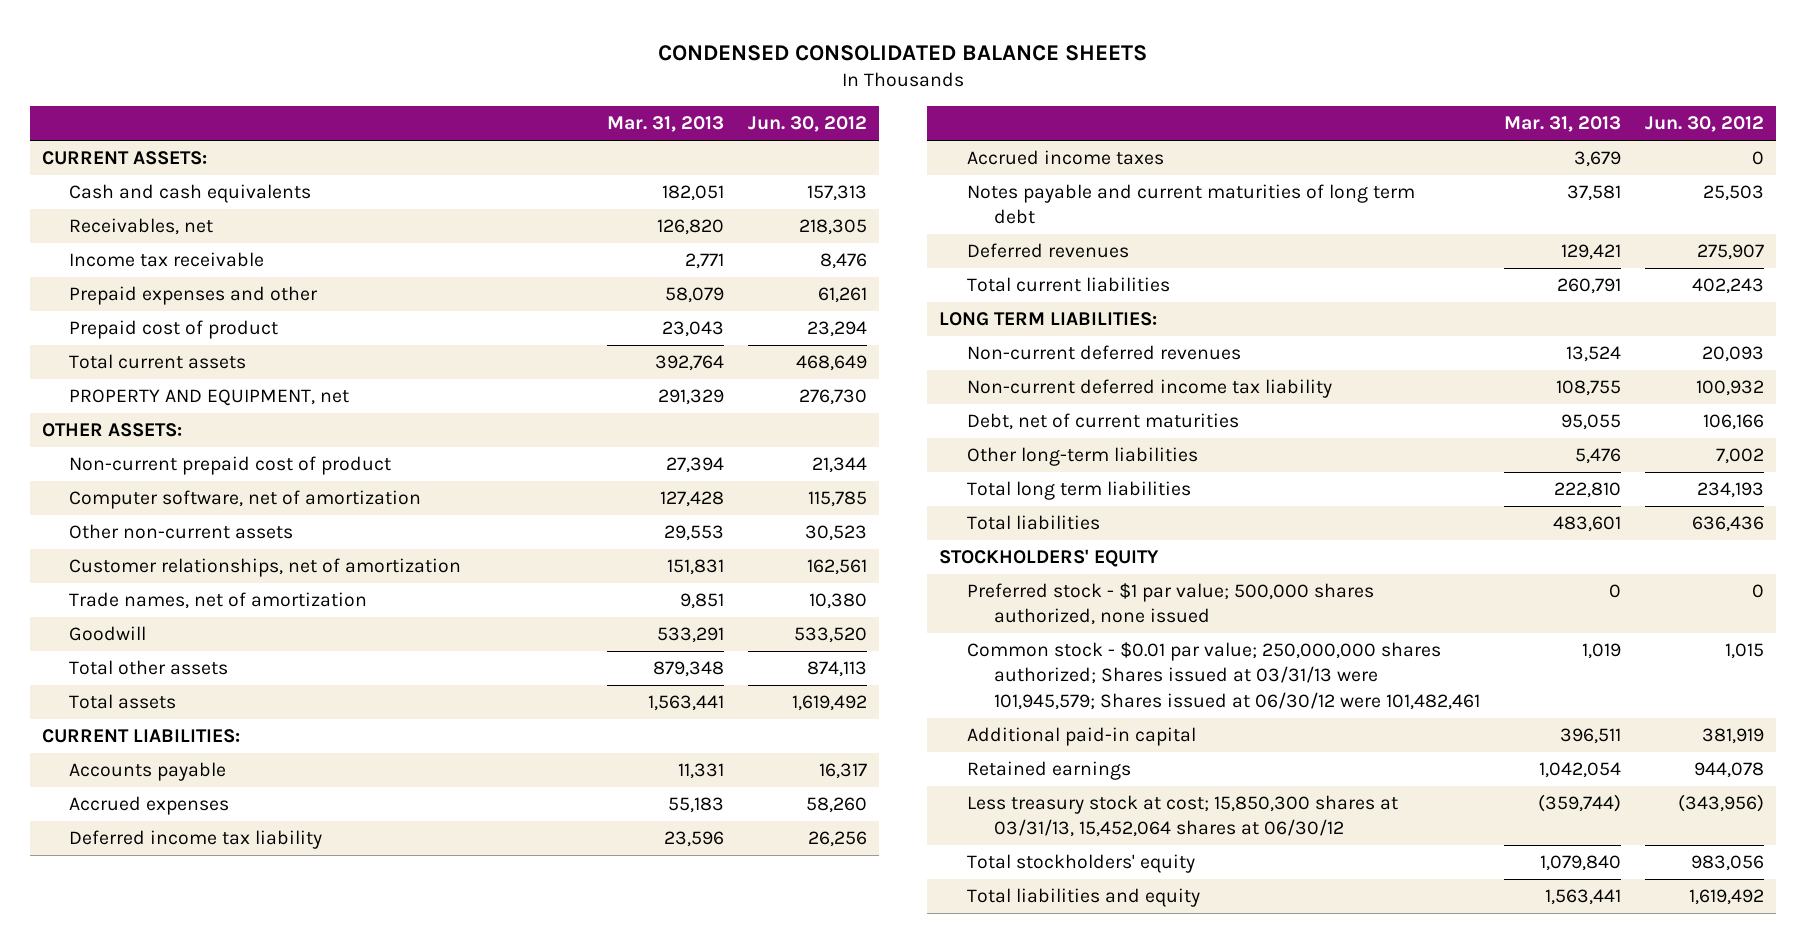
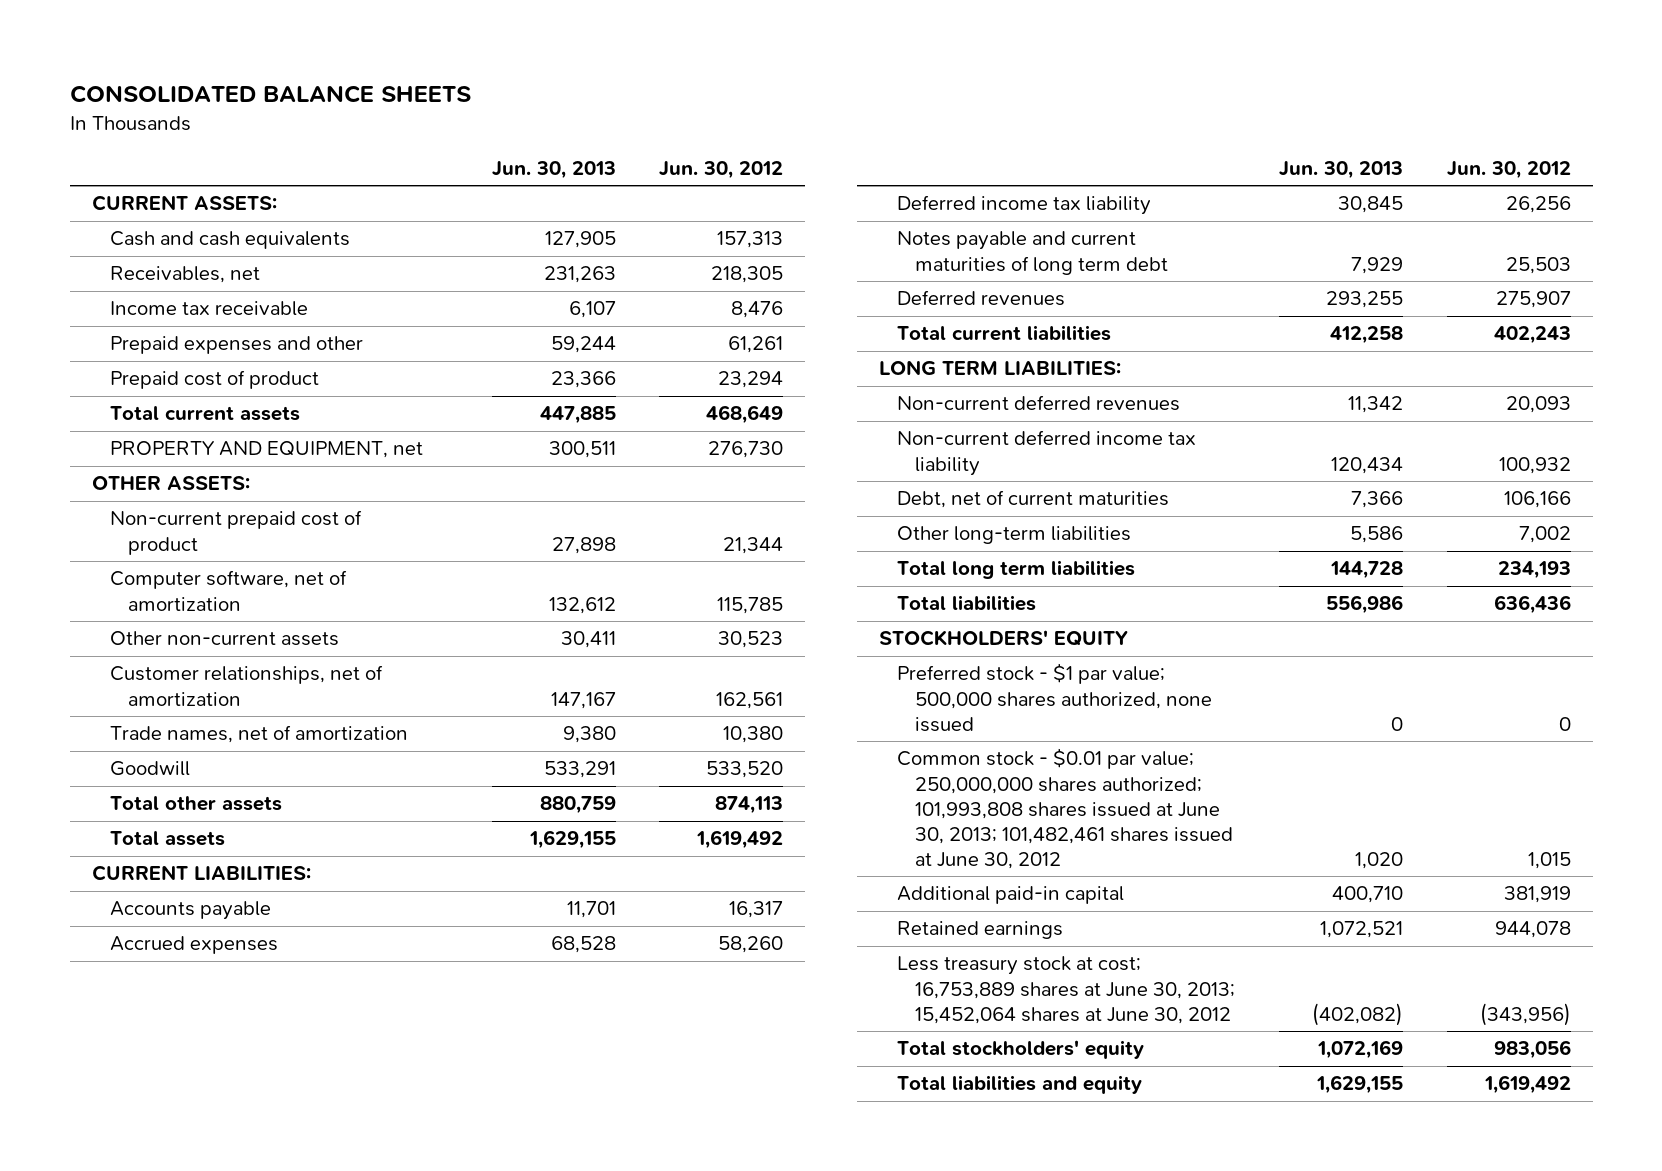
[657,45,1147,62] CONDENSED CONSOLIDATED BALANCE SHEETS -> [69,84,471,103] CONSOLIDATED BALANCE SHEETS
[606,116,724,133] Mar. 31, 2013 -> none
none -> [491,160,616,179] Jun. 30, 2013
[966,150,1164,166] Accrued income taxes -> none
[966,642,1481,710] Common stock - $0.01 par value; 250,000,000 shares authorized; Shares issued at 03/31/13 were 101,945,579; Shares issued at 06/30/12 were 101,482,461 -> [897,748,1234,869] Common stock - $0.01 par value; 250,000,000 shares authorized; 101,993,808 shares issued at June 30, 2013; 101,482,461 shares issued at June 30, 2012
[966,795,1398,838] Less treasury stock at cost; 15,850,300 shares at 03/31/13, 15,452,064 shares at 06/30/12 -> [897,956,1236,1024] Less treasury stock at cost; 16,753,889 shares at June 30, 2013; 15,452,064 shares at June 30, 2012

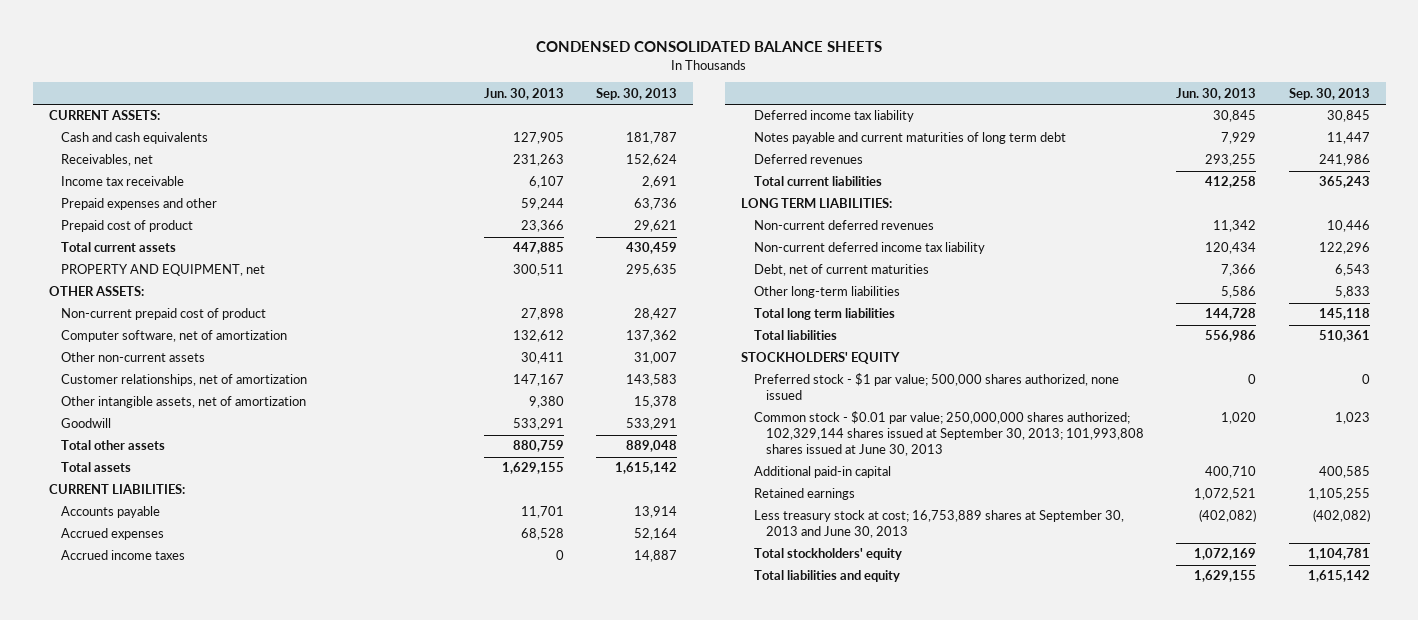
[69,84,471,103] CONSOLIDATED BALANCE SHEETS -> [536,41,883,53] CONDENSED CONSOLIDATED BALANCE SHEETS
[659,160,784,179] Jun. 30, 2012 -> none
none -> [596,87,678,100] Sep. 30, 2013
[109,725,408,744] Trade names, net of amortization -> [61,396,307,409] Other intangible assets, net of amortization
none -> [61,550,186,561] Accrued income taxes
[897,748,1234,869] Common stock - $0.01 par value; 250,000,000 shares authorized; 101,993,808 shares issued at June 30, 2013; 101,482,461 shares issued at June 30, 2012 -> [753,411,1144,457] Common stock - $0.01 par value; 250,000,000 shares authorized; 102,329,144 shares issued at September 30, 2013; 101,993,808 shares issued at June 30, 2013
[897,956,1236,1024] Less treasury stock at cost; 16,753,889 shares at June 30, 2013; 15,452,064 shares at June 30, 2012 -> [753,510,1124,539] Less treasury stock at cost; 16,753,889 shares at September 30, 2013 and June 30, 2013

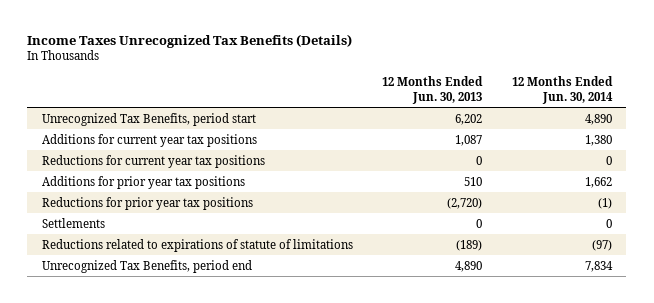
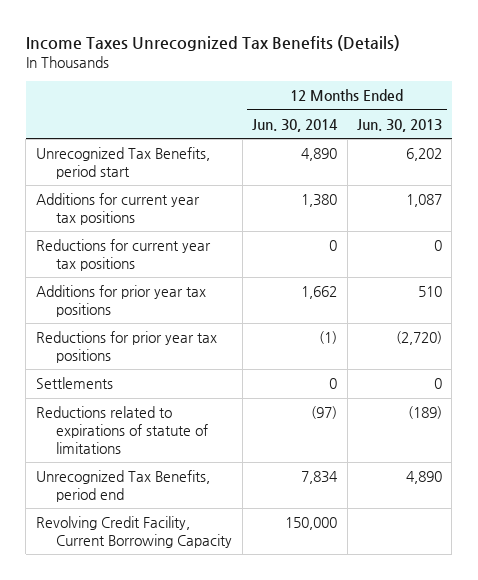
none -> [35,516,233,549] Revolving Credit Facility, Current Borrowing Capacity

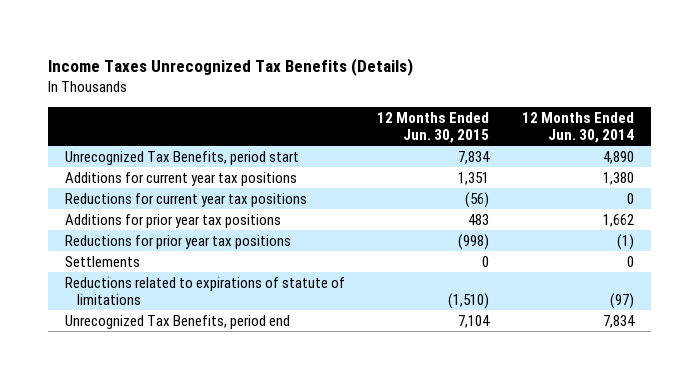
[357,118,443,132] Jun. 30, 2013 -> none
none -> [377,111,490,143] 12 Months Ended Jun. 30, 2015
[35,516,233,549] Revolving Credit Facility, Current Borrowing Capacity -> none

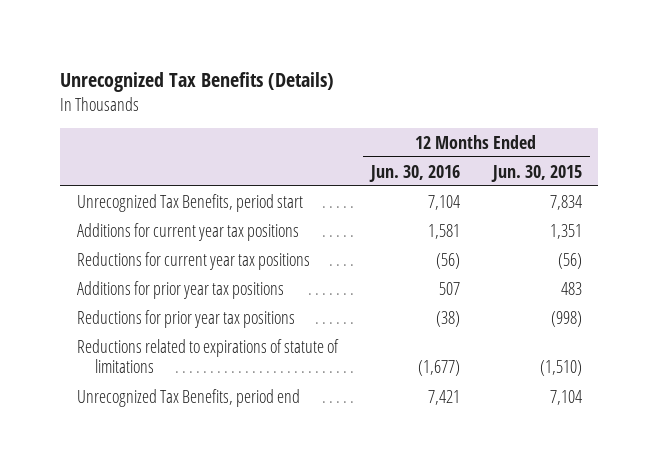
[48,57,414,76] Income Taxes Unrecognized Tax Benefits (Details) -> [60,72,335,93] Unrecognized Tax Benefits (Details)
[522,111,635,143] 12 Months Ended Jun. 30, 2014 -> none
none -> [368,164,460,182] Jun. 30, 2016
[64,255,140,267] Settlements -> none

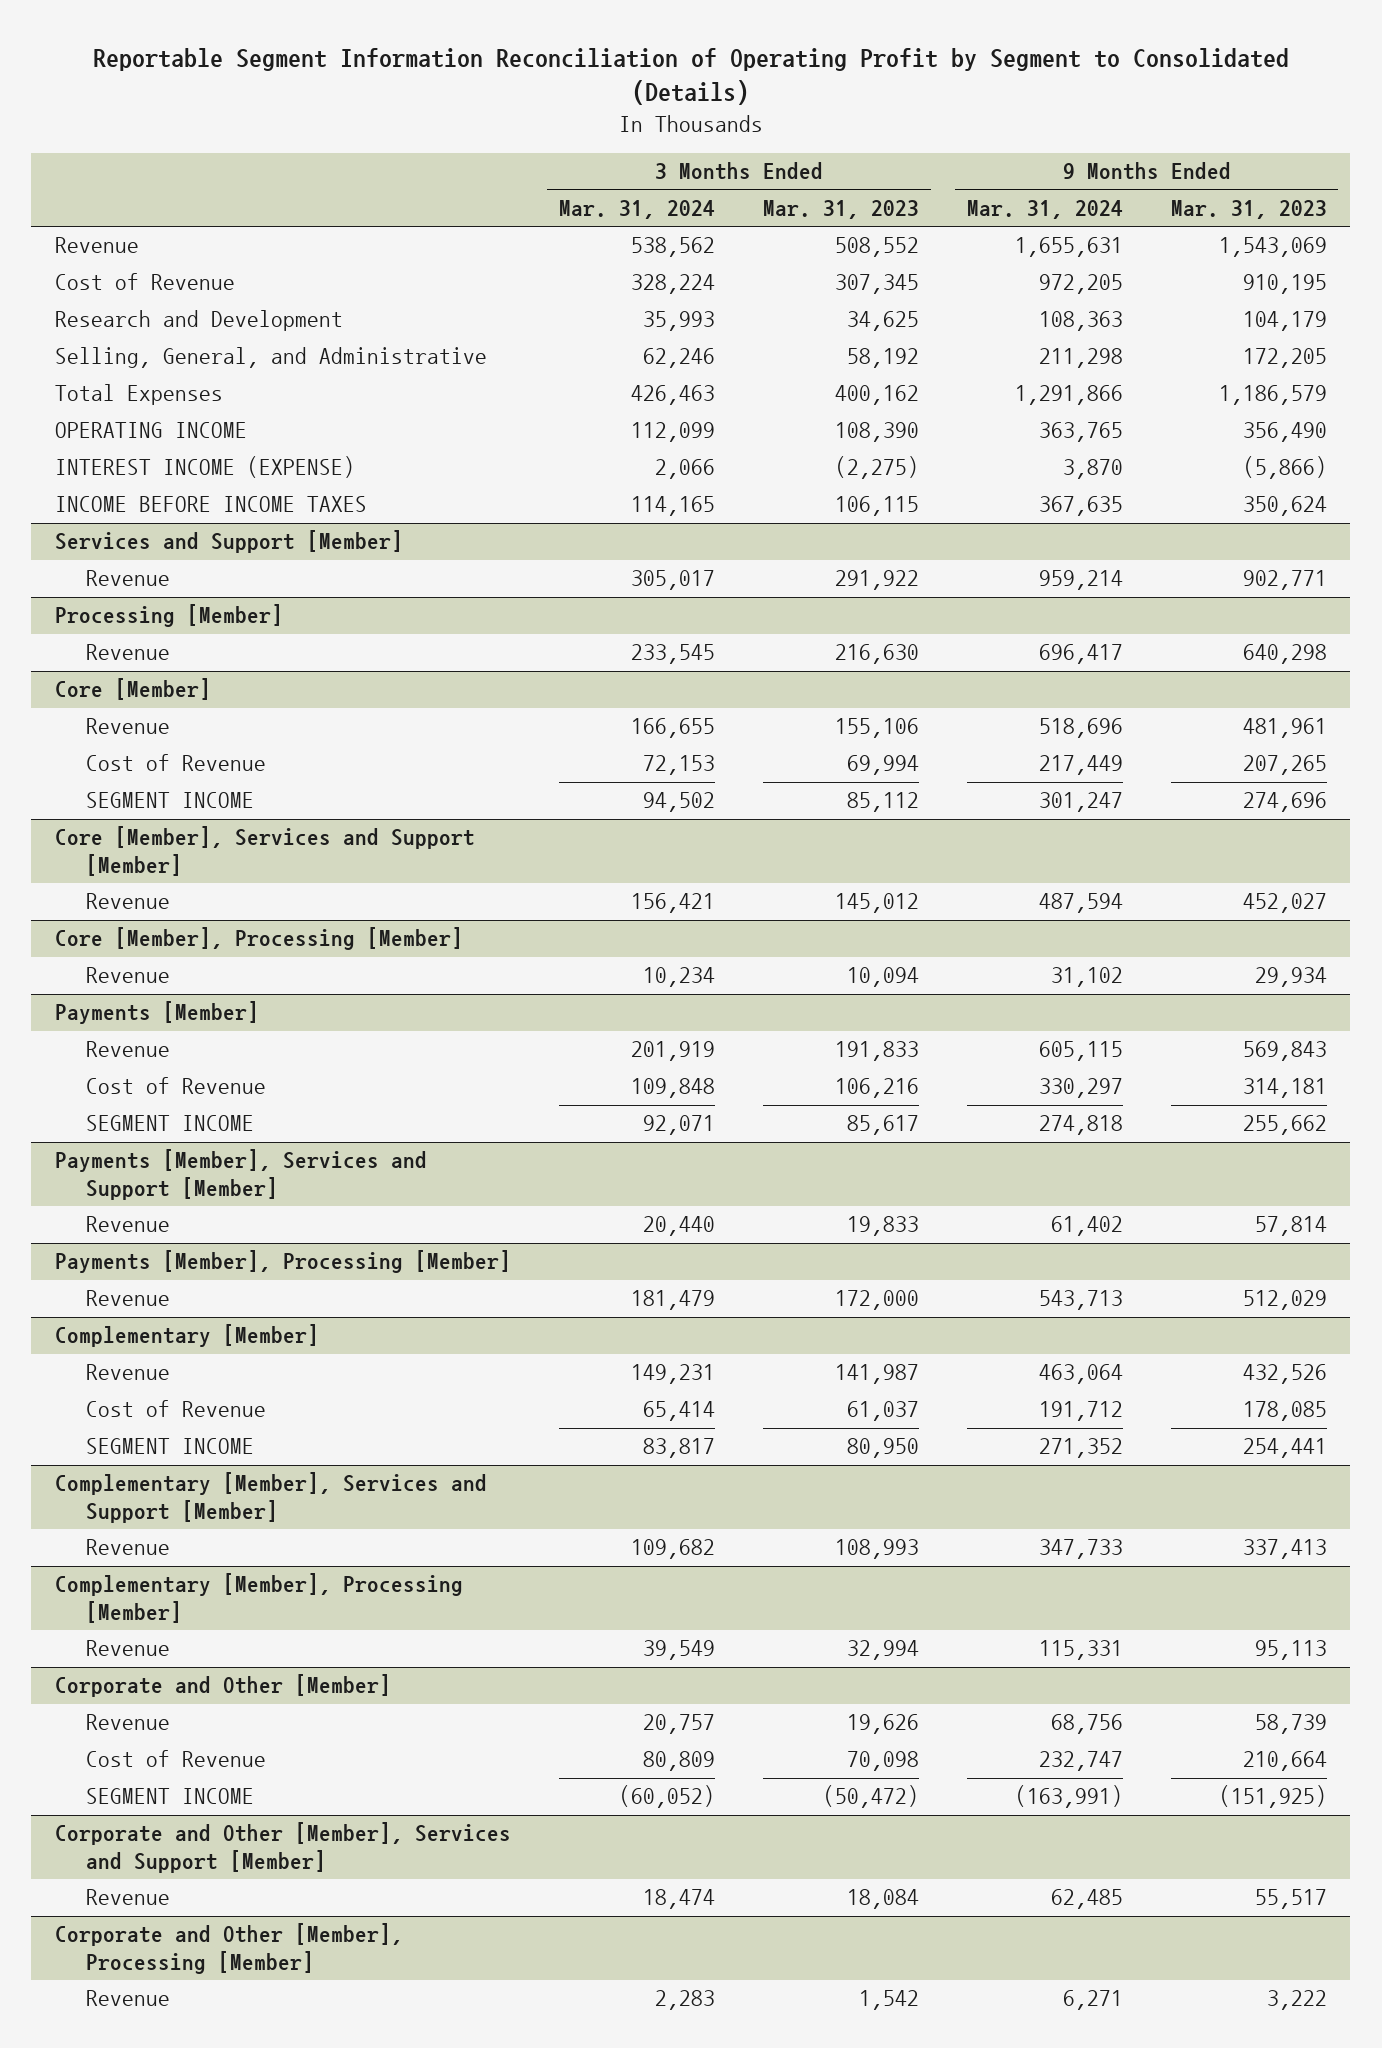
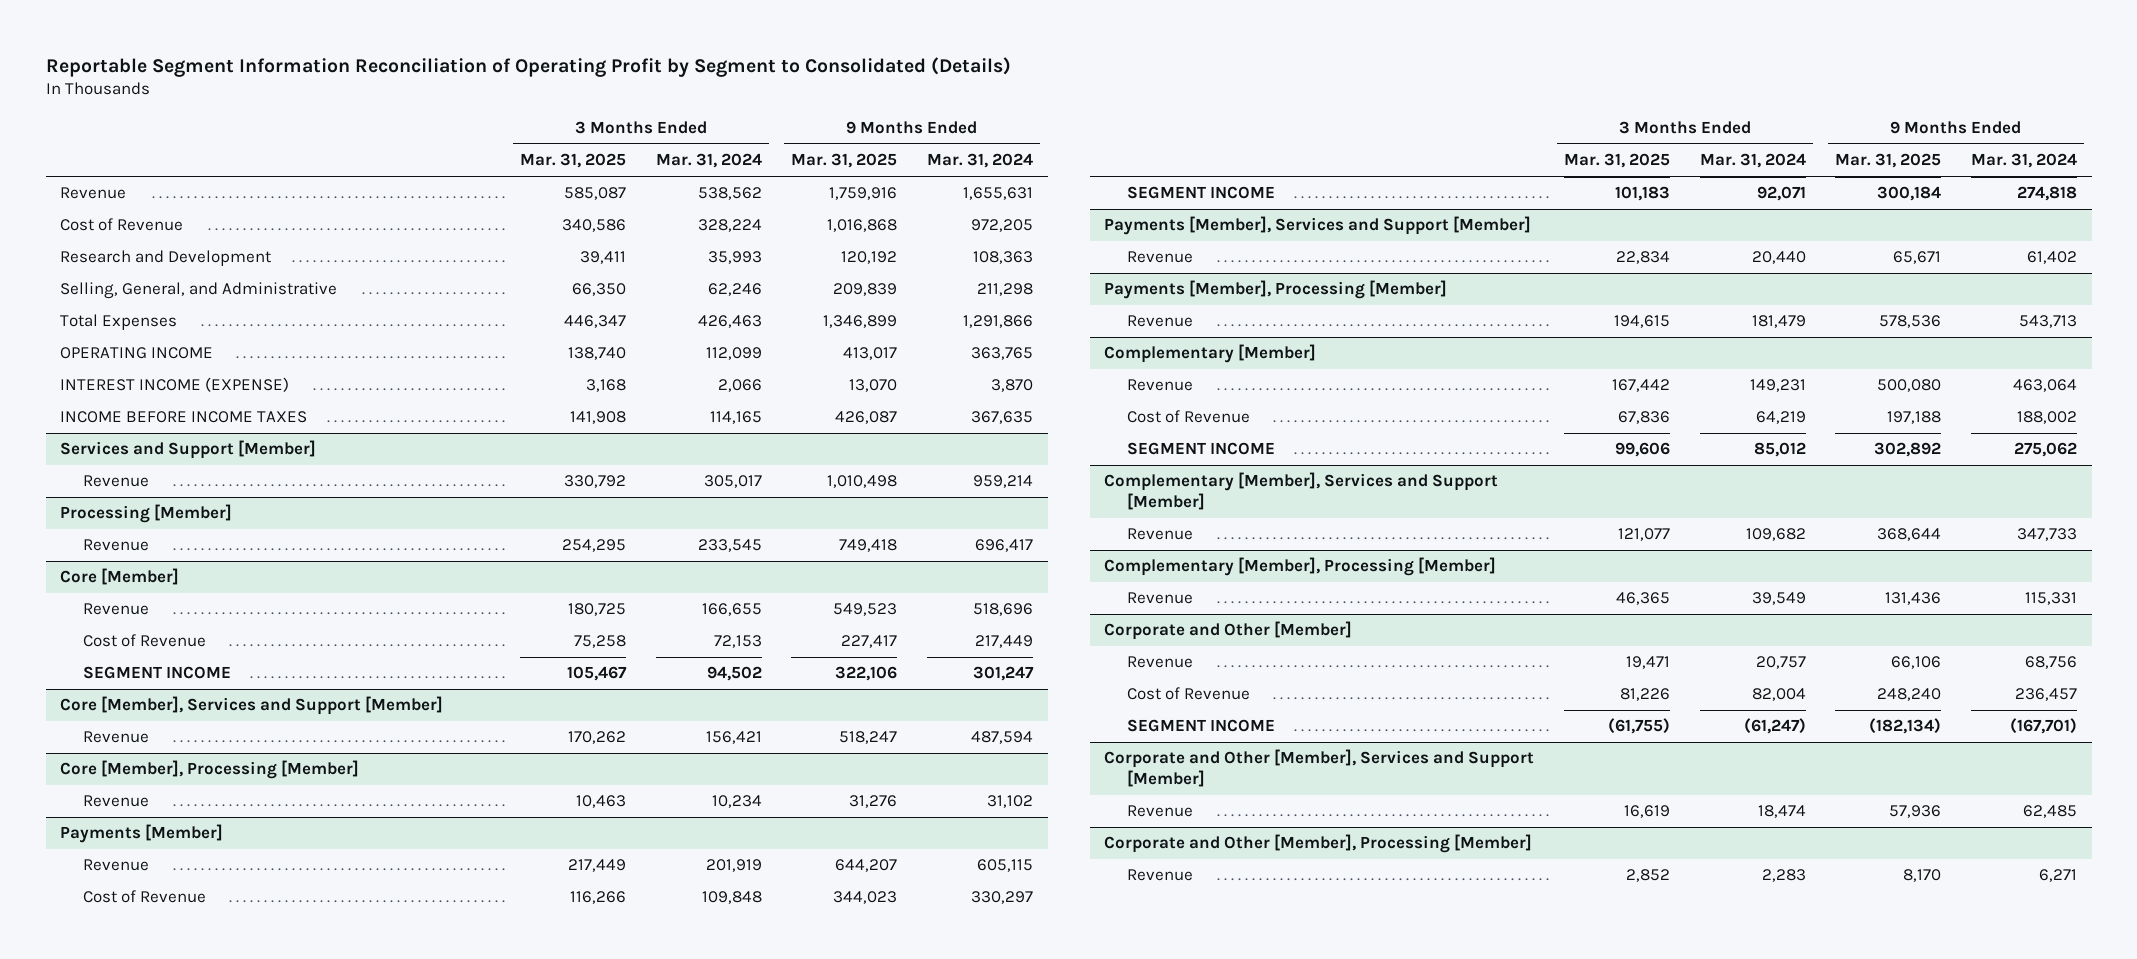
[762,199,919,219] Mar. 31, 2023 -> none
[1170,199,1327,219] Mar. 31, 2023 -> none
none -> [520,153,627,169] Mar. 31, 2025
none -> [791,153,898,169] Mar. 31, 2025
[642,1401,715,1422] 65,414 -> [1755,411,1806,425] 64,219
[1038,1401,1123,1422] 191,712 -> [2016,411,2077,425] 188,002
[642,1438,715,1459] 83,817 -> [1753,442,1806,458] 85,012
[1038,1438,1123,1459] 271,352 -> [2013,442,2077,458] 275,062
[642,1751,715,1772] 80,809 -> [1751,688,1806,702] 82,004
[1038,1751,1123,1772] 232,747 -> [2014,688,2077,702] 236,457
[618,1785,715,1809] (60,052) -> [1743,718,1806,735] (61,247)
[1014,1785,1123,1809] (163,991) -> [2009,718,2077,735] (167,701)

